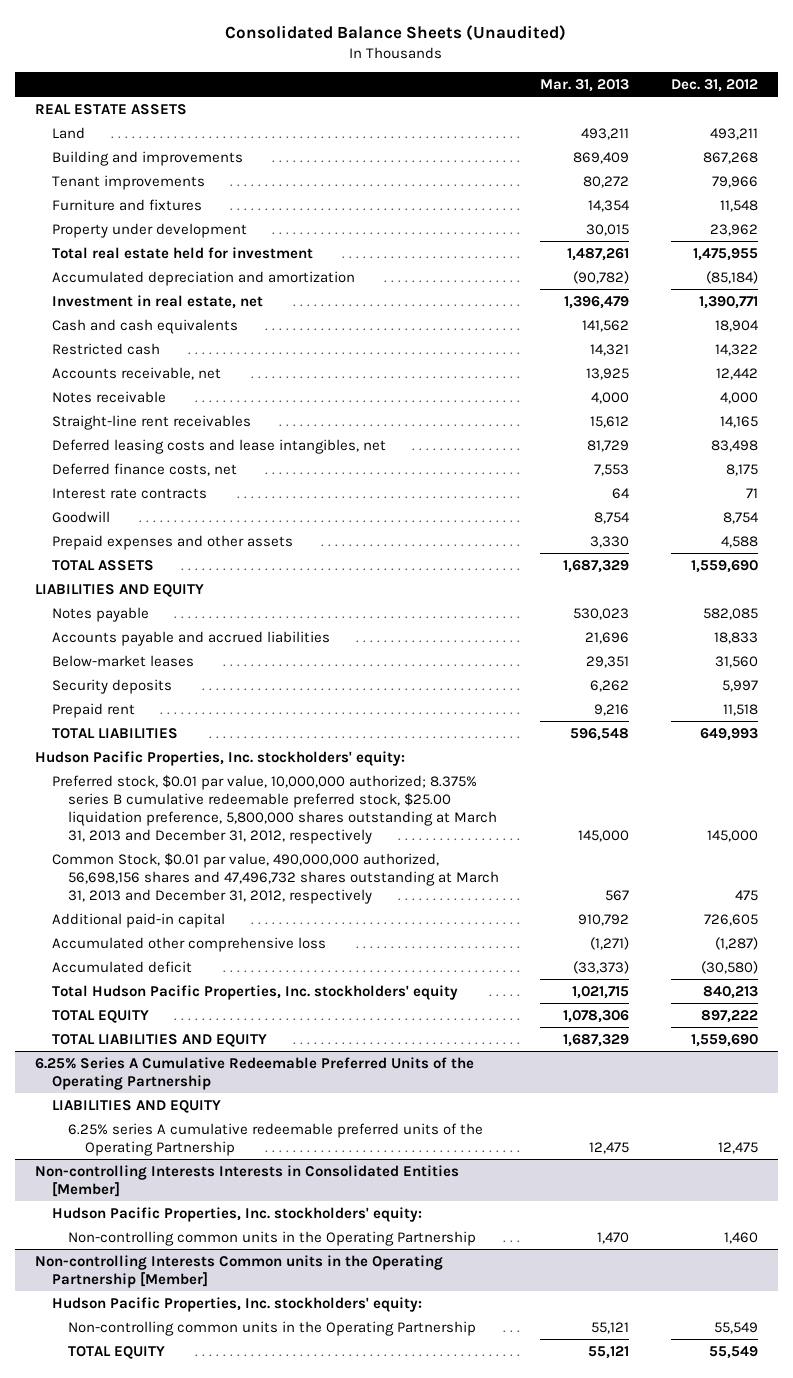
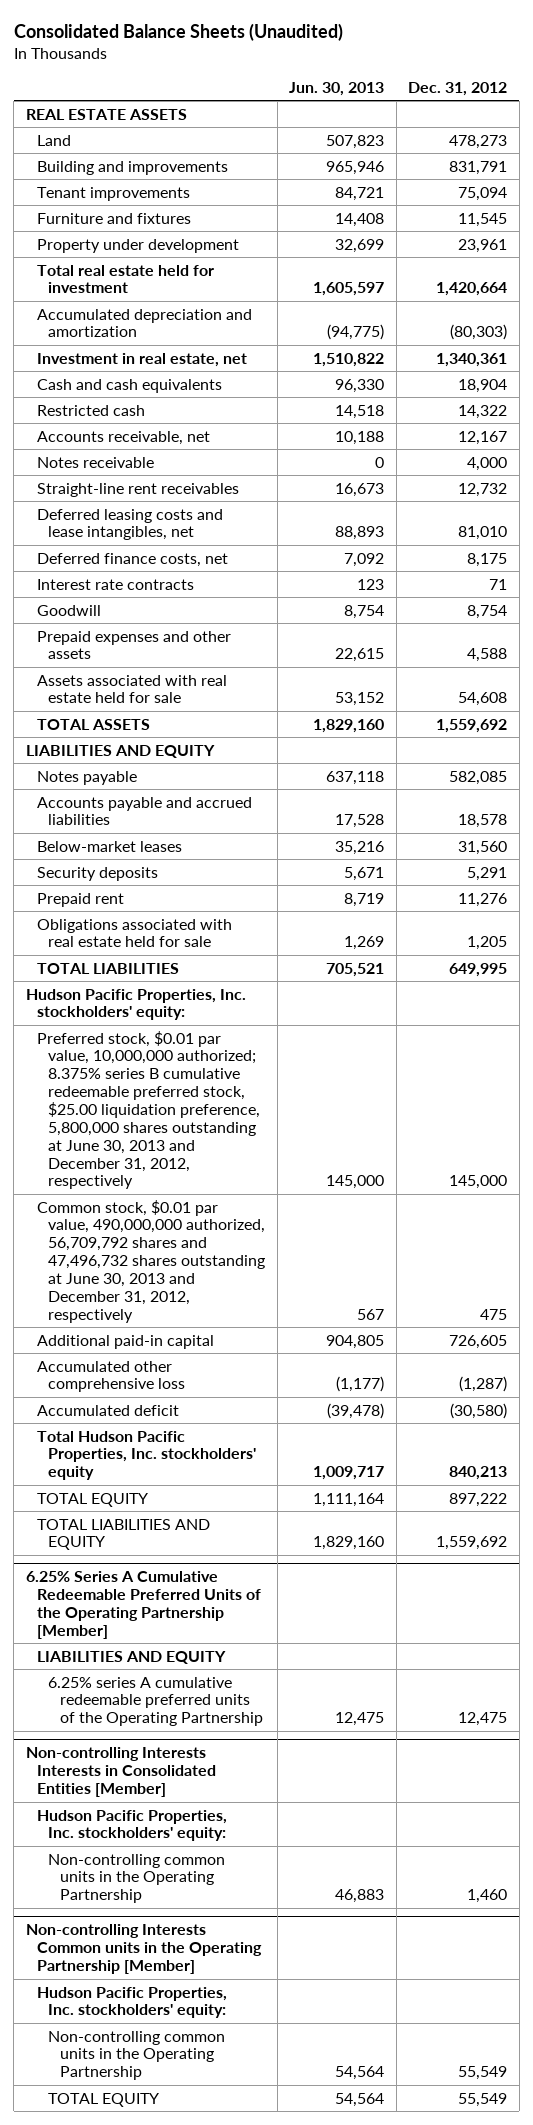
[540,78,630,92] Mar. 31, 2013 -> none
none -> [289,81,385,96] Jun. 30, 2013
[709,127,758,140] 493,211 -> [449,134,508,149] 478,273
[702,151,758,164] 867,268 -> [449,160,508,175] 831,791
[711,175,758,188] 79,966 -> [458,186,508,201] 75,094
[719,199,758,212] 11,548 -> [458,212,508,227] 11,545
[709,223,758,236] 23,962 -> [458,238,508,253] 23,961
[692,247,758,261] 1,475,955 -> [436,282,508,297] 1,420,664
[705,270,758,284] (85,184) -> [450,324,508,341] (80,303)
[698,295,758,309] 1,390,771 -> [436,352,508,367] 1,340,361
[715,367,758,380] 12,442 -> [458,430,508,445] 12,167
[719,415,758,428] 14,165 -> [458,482,508,497] 12,732
[710,439,758,452] 83,498 -> [458,526,508,541] 81,010
none -> [37,674,228,704] Assets associated with real estate held for sale
[690,559,758,573] 1,559,690 -> [436,718,508,733] 1,559,692
[713,631,758,644] 18,833 -> [458,814,508,829] 18,578
[721,679,758,692] 5,997 -> [467,866,508,881] 5,291
[722,703,758,716] 11,518 -> [458,892,508,907] 11,276
none -> [37,918,233,948] Obligations associated with real estate held for sale
[699,727,758,741] 649,993 -> [449,962,508,977] 649,995
[51,774,498,845] Preferred stock, $0.01 par value, 10,000,000 authorized; 8.375% series B cumulative redeemable preferred stock, $25.00 liquidation preference, 5,800,000 shares outstanding at March 31, 2013 and December 31, 2012, respectively -> [37,1030,261,1190] Preferred stock, $0.01 par value, 10,000,000 authorized; 8.375% series B cumulative redeemable preferred stock, $25.00 liquidation preference, 5,800,000 shares outstanding at June 30, 2013 and December 31, 2012, respectively
[51,852,500,904] Common Stock, $0.01 par value, 490,000,000 authorized, 56,698,156 shares and 47,496,732 shares outstanding at March 31, 2013 and December 31, 2012, respectively -> [37,1199,266,1323] Common stock, $0.01 par value, 490,000,000 authorized, 56,709,792 shares and 47,496,732 shares outstanding at June 30, 2013 and December 31, 2012, respectively
[690,1033,758,1047] 1,559,690 -> [436,1536,508,1551] 1,559,692
[35,1056,475,1090] 6.25% Series A Cumulative Redeemable Preferred Units of the Operating Partnership -> [25,1571,262,1640] 6.25% Series A Cumulative Redeemable Preferred Units of the Operating Partnership [Member]

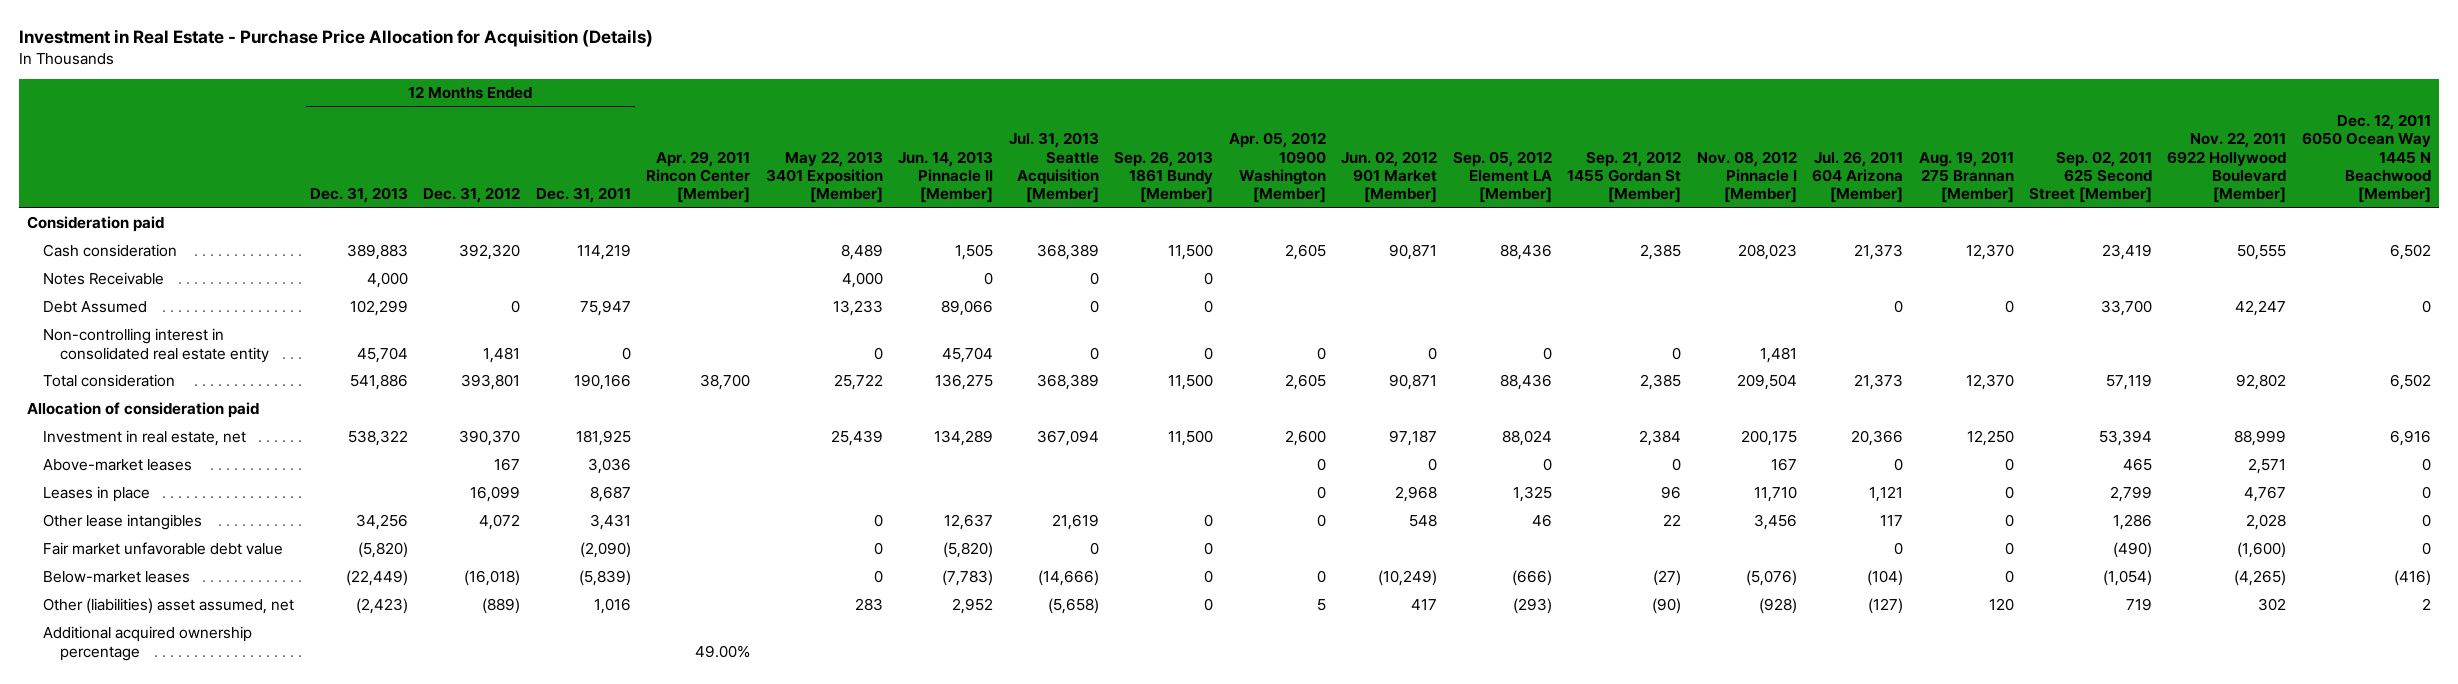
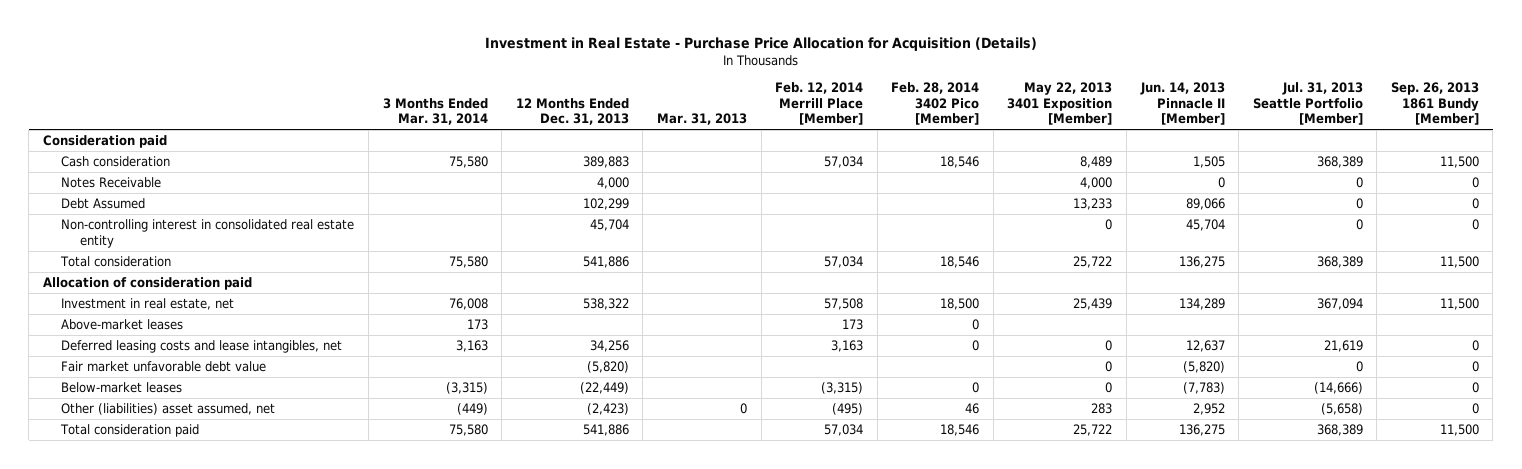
[423,187,521,204] Dec. 31, 2012 -> none
[535,187,631,204] Dec. 31, 2011 -> none
[646,150,751,204] Apr. 29, 2011 Rincon Center [Member] -> none
[1008,132,1099,204] Jul. 31, 2013 Seattle Acquisition [Member] -> none
[1228,132,1326,204] Apr. 05, 2012 10900 Washington [Member] -> none
[1341,150,1438,204] Jun. 02, 2012 901 Market [Member] -> none
[1452,150,1552,204] Sep. 05, 2012 Element LA [Member] -> none
[1567,150,1682,204] Sep. 21, 2012 1455 Gordan St [Member] -> none
[1696,150,1797,204] Nov. 08, 2012 Pinnacle I [Member] -> none
[1812,150,1904,204] Jul. 26, 2011 604 Arizona [Member] -> none
[1918,150,2014,204] Aug. 19, 2011 275 Brannan [Member] -> none
[2029,150,2153,204] Sep. 02, 2011 625 Second Street [Member] -> none
[2167,132,2287,204] Nov. 22, 2011 6922 Hollywood Boulevard [Member] -> none
[2301,113,2431,204] Dec. 12, 2011 6050 Ocean Way 1445 N Beachwood [Member] -> none
none -> [382,97,488,126] 3 Months Ended Mar. 31, 2014
none -> [656,113,747,126] Mar. 31, 2013
none -> [775,82,864,126] Feb. 12, 2014 Merrill Place [Member]
none -> [891,82,980,126] Feb. 28, 2014 3402 Pico [Member]
none -> [1252,82,1363,126] Jul. 31, 2013 Seattle Portfolio [Member]
[43,486,151,503] Leases in place -> none
[43,514,203,531] Other lease intangibles -> [61,340,343,354] Deferred leasing costs and lease intangibles, net
[43,626,253,661] Additional acquired ownership percentage -> none
none -> [60,424,200,438] Total consideration paid

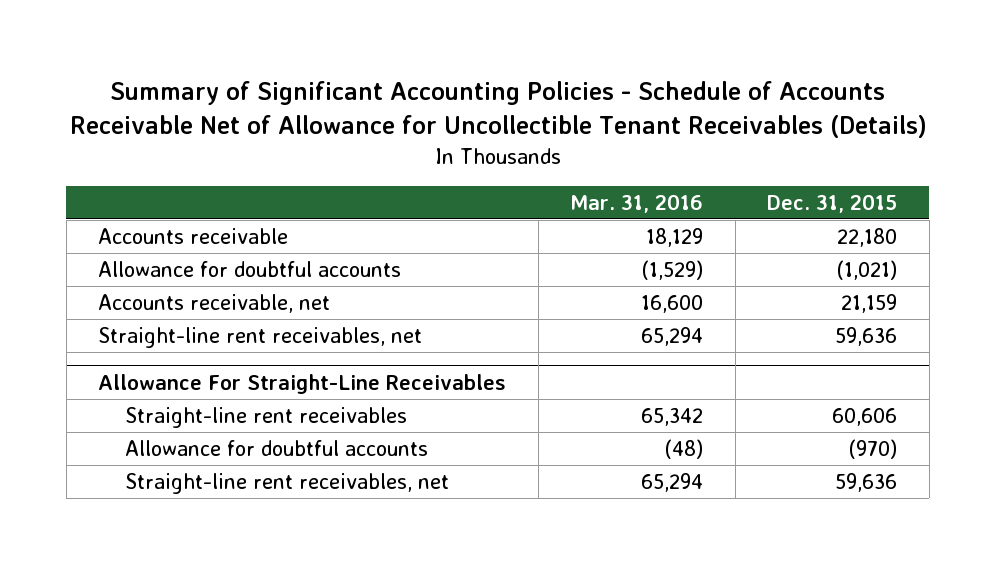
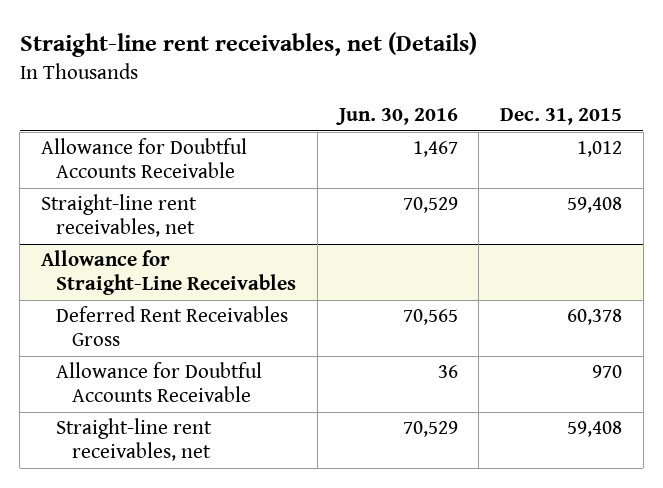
[69,81,927,139] Summary of Significant Accounting Policies - Schedule of Accounts Receivable Net of Allowance for Uncollectible Tenant Receivables (Details) -> [19,32,477,58] Straight-line rent receivables, net (Details)
[570,193,704,213] Mar. 31, 2016 -> none
none -> [335,108,458,126] Jun. 30, 2016
[98,228,289,245] Accounts receivable -> none
[98,294,331,314] Accounts receivable, net -> none
[98,261,402,278] Allowance for doubtful accounts -> [40,138,247,178] Allowance for Doubtful Accounts Receivable
[836,260,898,281] (1,021) -> [577,141,623,158] 1,012
[835,327,898,347] 59,636 -> [567,197,623,214] 59,408
[98,373,507,394] Allowance For Straight-Line Receivables -> [40,250,297,295] Allowance for Straight-Line Receivables
[124,407,407,429] Straight-line rent receivables -> [56,306,289,346] Deferred Rent Receivables Gross
[832,408,898,427] 60,606 -> [567,309,623,326] 60,378
[124,440,428,457] Allowance for doubtful accounts -> [56,362,263,402] Allowance for Doubtful Accounts Receivable
[848,439,898,460] (970) -> [592,365,623,379] 970
[835,473,898,493] 59,636 -> [567,421,623,438] 59,408

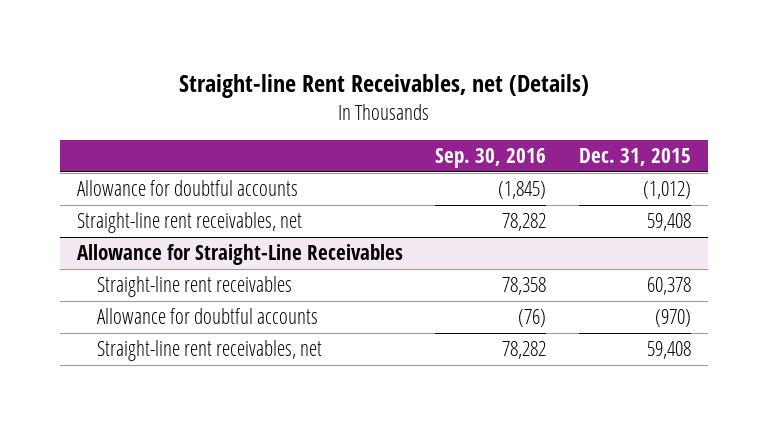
[19,32,477,58] Straight-line rent receivables, net (Details) -> [178,73,589,98] Straight-line Rent Receivables, net (Details)
[335,108,458,126] Jun. 30, 2016 -> none
none -> [435,148,547,169] Sep. 30, 2016
[40,138,247,178] Allowance for Doubtful Accounts Receivable -> [76,180,298,197] Allowance for doubtful accounts
[577,141,623,158] 1,012 -> [643,181,692,200] (1,012)
[56,306,289,346] Deferred Rent Receivables Gross -> [96,276,292,298] Straight-line rent receivables
[56,362,263,402] Allowance for Doubtful Accounts Receivable -> [96,308,318,325] Allowance for doubtful accounts
[592,365,623,379] 970 -> [655,309,692,328] (970)

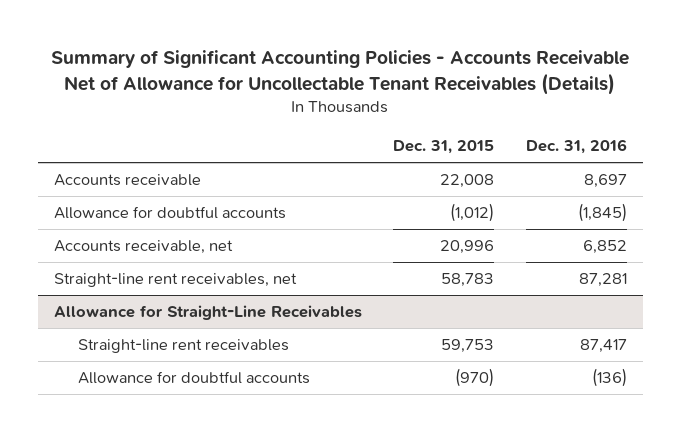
[178,73,589,98] Straight-line Rent Receivables, net (Details) -> [51,49,630,95] Summary of Significant Accounting Policies - Accounts Receivable Net of Allowance for Uncollectable Tenant Receivables (Details)
[435,148,547,169] Sep. 30, 2016 -> none
none -> [525,139,627,155] Dec. 31, 2016
none -> [53,174,201,187] Accounts receivable
none -> [53,240,233,255] Accounts receivable, net
[647,213,692,232] 59,408 -> [441,273,495,288] 58,783
[647,277,692,296] 60,378 -> [441,339,495,354] 59,753
[96,340,322,362] Straight-line rent receivables, net -> none

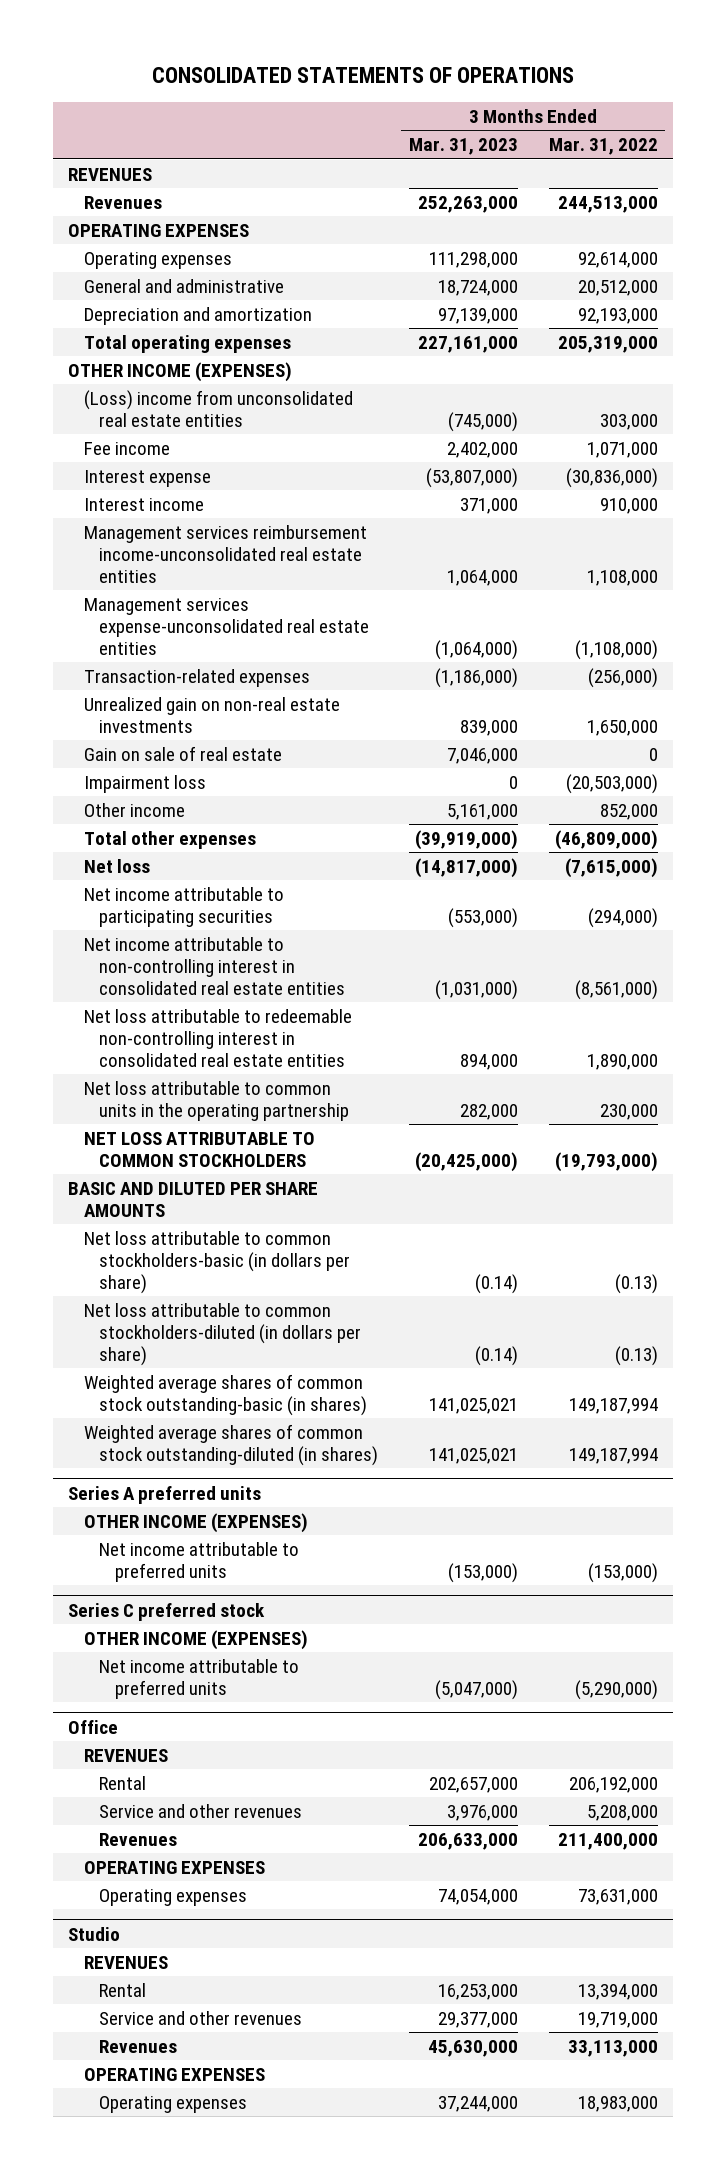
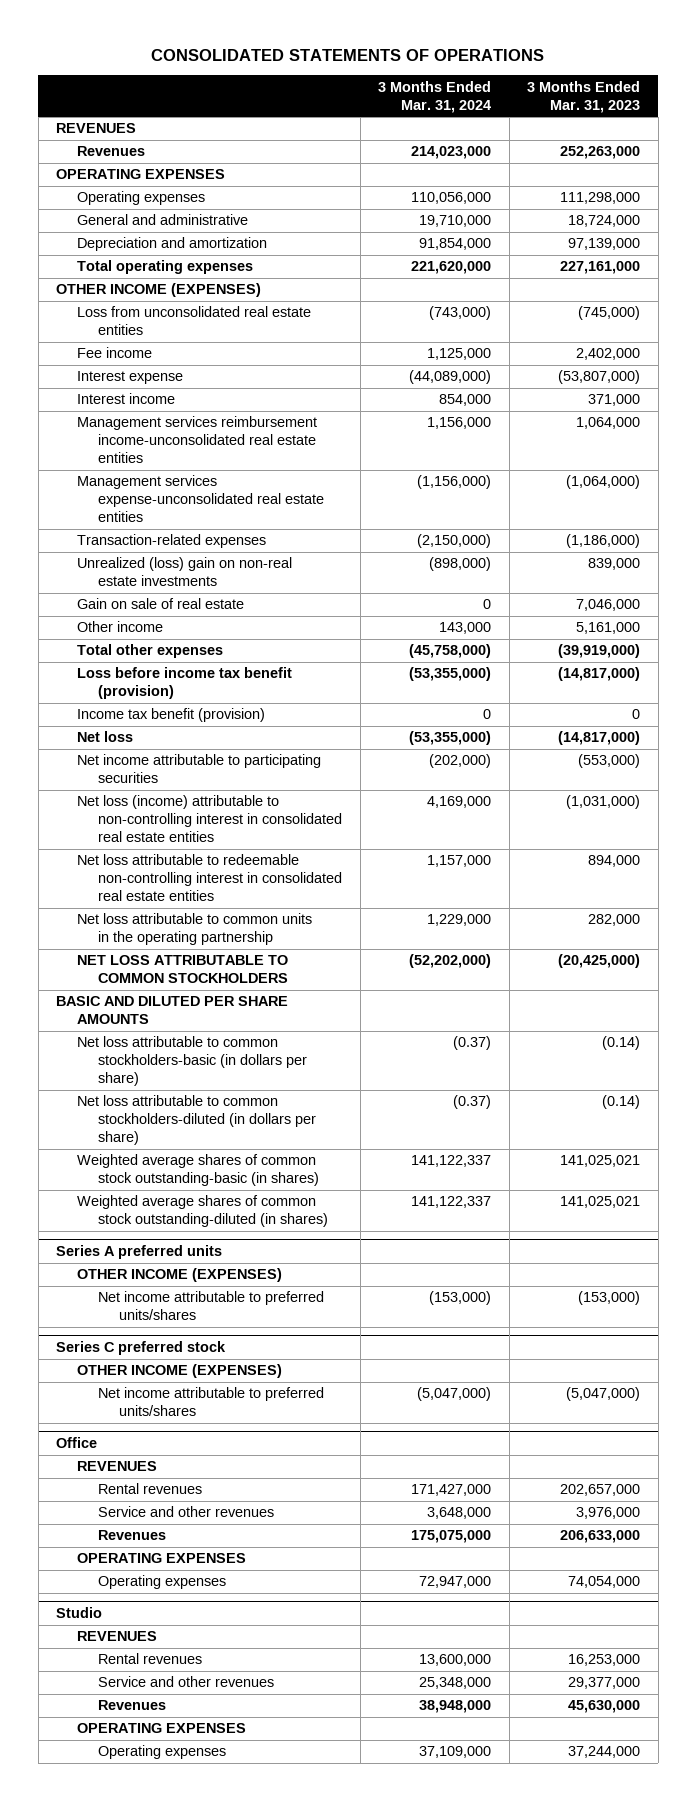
[548,138,658,156] Mar. 31, 2022 -> none
none -> [378,80,492,113] 3 Months Ended Mar. 31, 2024
[83,389,353,427] (Loss) income from unconsolidated real estate entities -> [77,306,312,336] Loss from unconsolidated real estate entities
[83,696,340,733] Unrealized gain on non-real estate investments -> [77,557,293,587] Unrealized (loss) gain on non-real estate investments
[83,774,206,793] Impairment loss -> none
none -> [77,667,293,700] Loss before income tax benefit (provision)
none -> [77,708,266,723] Income tax benefit (provision)
[83,936,346,995] Net income attributable to non-controlling interest in consolidated real estate entities -> [77,795,343,843] Net loss (income) attributable to non-controlling interest in consolidated real estate entities
[99,1541,300,1582] Net income attributable to preferred units -> [98,1291,325,1321] Net income attributable to preferred units/shares
[99,1658,300,1699] Net income attributable to preferred units -> [98,1387,325,1417] Net income attributable to preferred units/shares
[99,1775,147,1790] Rental -> [98,1483,203,1495] Rental revenues
[99,1982,147,1997] Rental -> [98,1653,203,1665] Rental revenues

